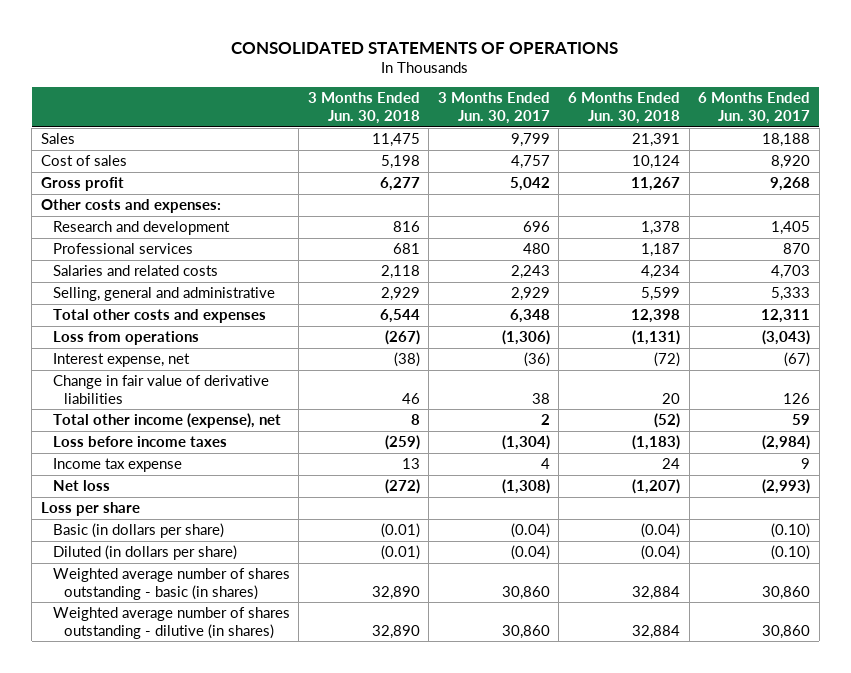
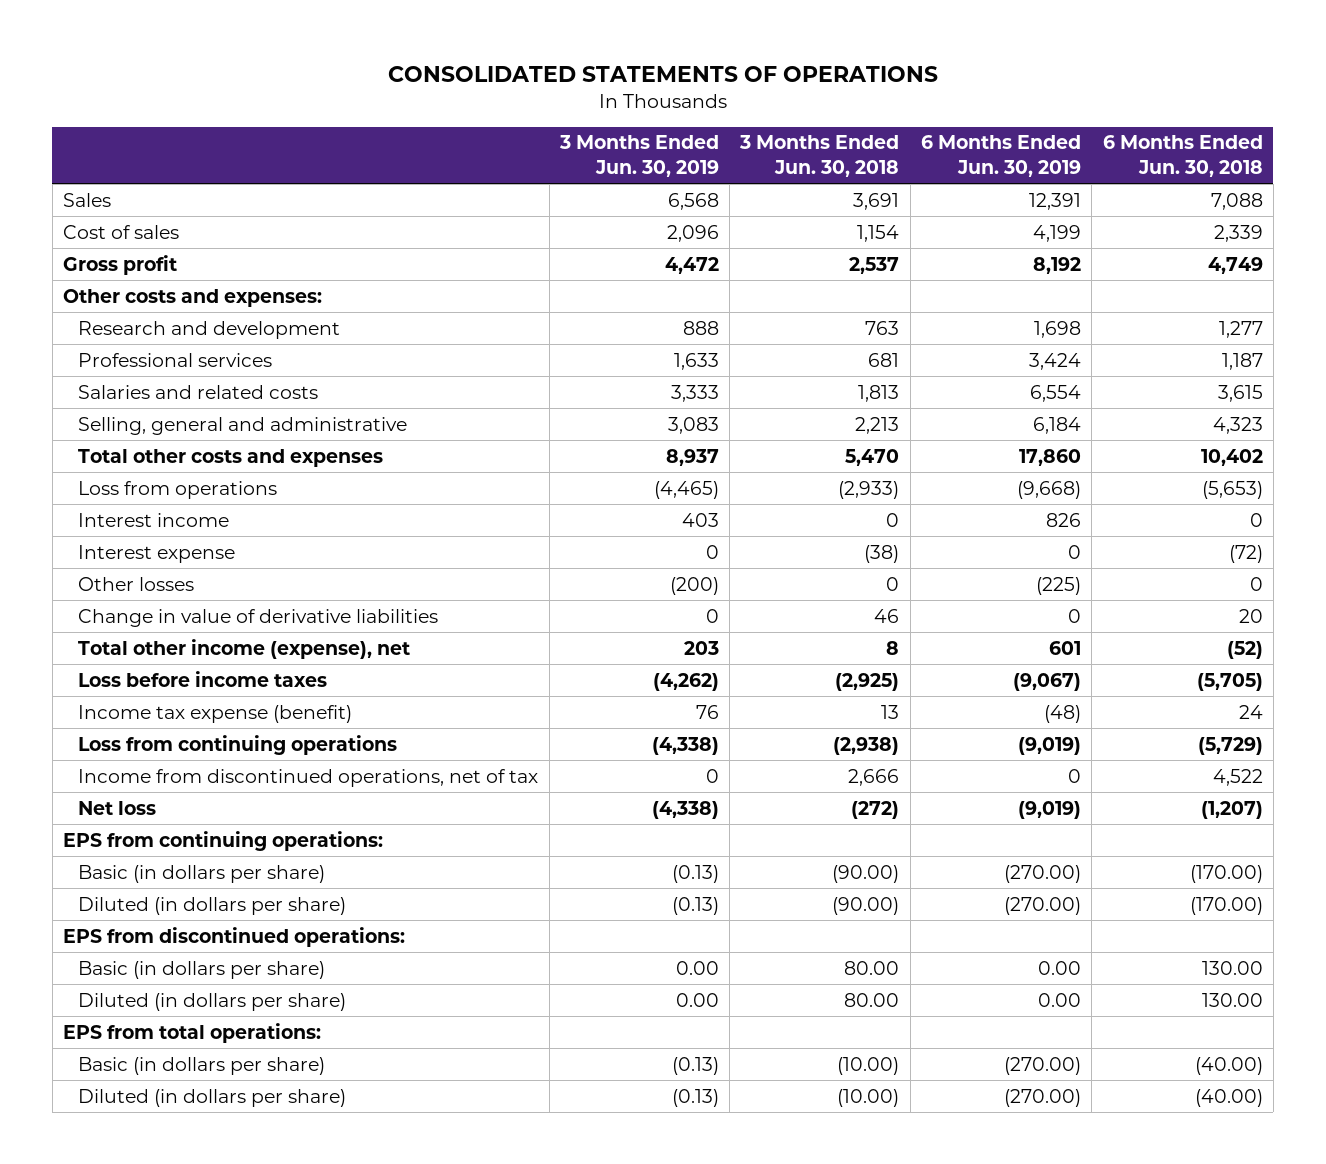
[437,92,550,124] 3 Months Ended Jun. 30, 2017 -> none
[698,92,811,124] 6 Months Ended Jun. 30, 2017 -> none
none -> [558,135,719,178] 3 Months Ended Jun. 30, 2019
none -> [921,135,1082,178] 6 Months Ended Jun. 30, 2019
[371,133,420,148] 11,475 -> [853,192,900,210] 3,691
[631,133,680,148] 21,391 -> [1210,192,1263,210] 7,088
[380,155,420,170] 5,198 -> [857,224,900,242] 1,154
[631,155,680,170] 10,124 -> [1213,224,1263,242] 2,339
[379,177,420,192] 6,277 -> [849,256,900,274] 2,537
[630,177,680,192] 11,267 -> [1207,256,1263,274] 4,749
[392,221,420,233] 816 -> [865,320,900,335] 763
[640,221,680,236] 1,378 -> [1218,320,1263,338] 1,277
[380,265,420,280] 2,118 -> [858,384,900,402] 1,813
[640,265,680,280] 4,234 -> [1217,384,1263,402] 3,615
[380,287,420,302] 2,929 -> [855,416,900,434] 2,213
[640,287,680,302] 5,599 -> [1212,416,1263,434] 4,323
[379,309,420,324] 6,544 -> [845,448,900,466] 5,470
[630,309,680,324] 12,398 -> [1200,448,1263,466] 10,402
[384,330,420,346] (267) -> [838,480,900,499] (2,933)
[631,330,680,346] (1,131) -> [1201,480,1263,499] (5,653)
none -> [78,512,230,527] Interest income
[52,353,190,368] Interest expense, net -> [78,544,236,563] Interest expense
none -> [78,576,195,591] Other losses
[52,375,269,404] Change in fair value of derivative liabilities -> [78,608,439,627] Change in value of derivative liabilities
[384,435,420,451] (259) -> [835,672,900,691] (2,925)
[631,435,680,451] (1,183) -> [1196,672,1263,691] (5,705)
[52,458,182,473] Income tax expense -> [78,704,353,723] Income tax expense (benefit)
none -> [78,734,398,755] Loss from continuing operations
none -> [78,768,539,787] Income from discontinued operations, net of tax
[52,568,290,600] Weighted average number of shares outstanding - basic (in shares) -> none
[52,607,290,639] Weighted average number of shares outstanding - dilutive (in shares) -> none
[40,502,140,517] Loss per share -> [62,830,383,851] EPS from continuing operations:
[380,523,420,539] (0.01) -> [832,864,900,883] (90.00)
[640,523,680,539] (0.04) -> [1189,864,1263,883] (170.00)
[380,545,420,561] (0.01) -> [832,896,900,915] (90.00)
[640,545,680,561] (0.04) -> [1189,896,1263,915] (170.00)
none -> [62,926,405,947] EPS from discontinued operations:
none -> [78,960,326,979] Basic (in dollars per share)
none -> [78,992,347,1011] Diluted (in dollars per share)
none -> [62,1022,321,1043] EPS from total operations:
none -> [78,1056,326,1075] Basic (in dollars per share)
none -> [78,1088,347,1107] Diluted (in dollars per share)

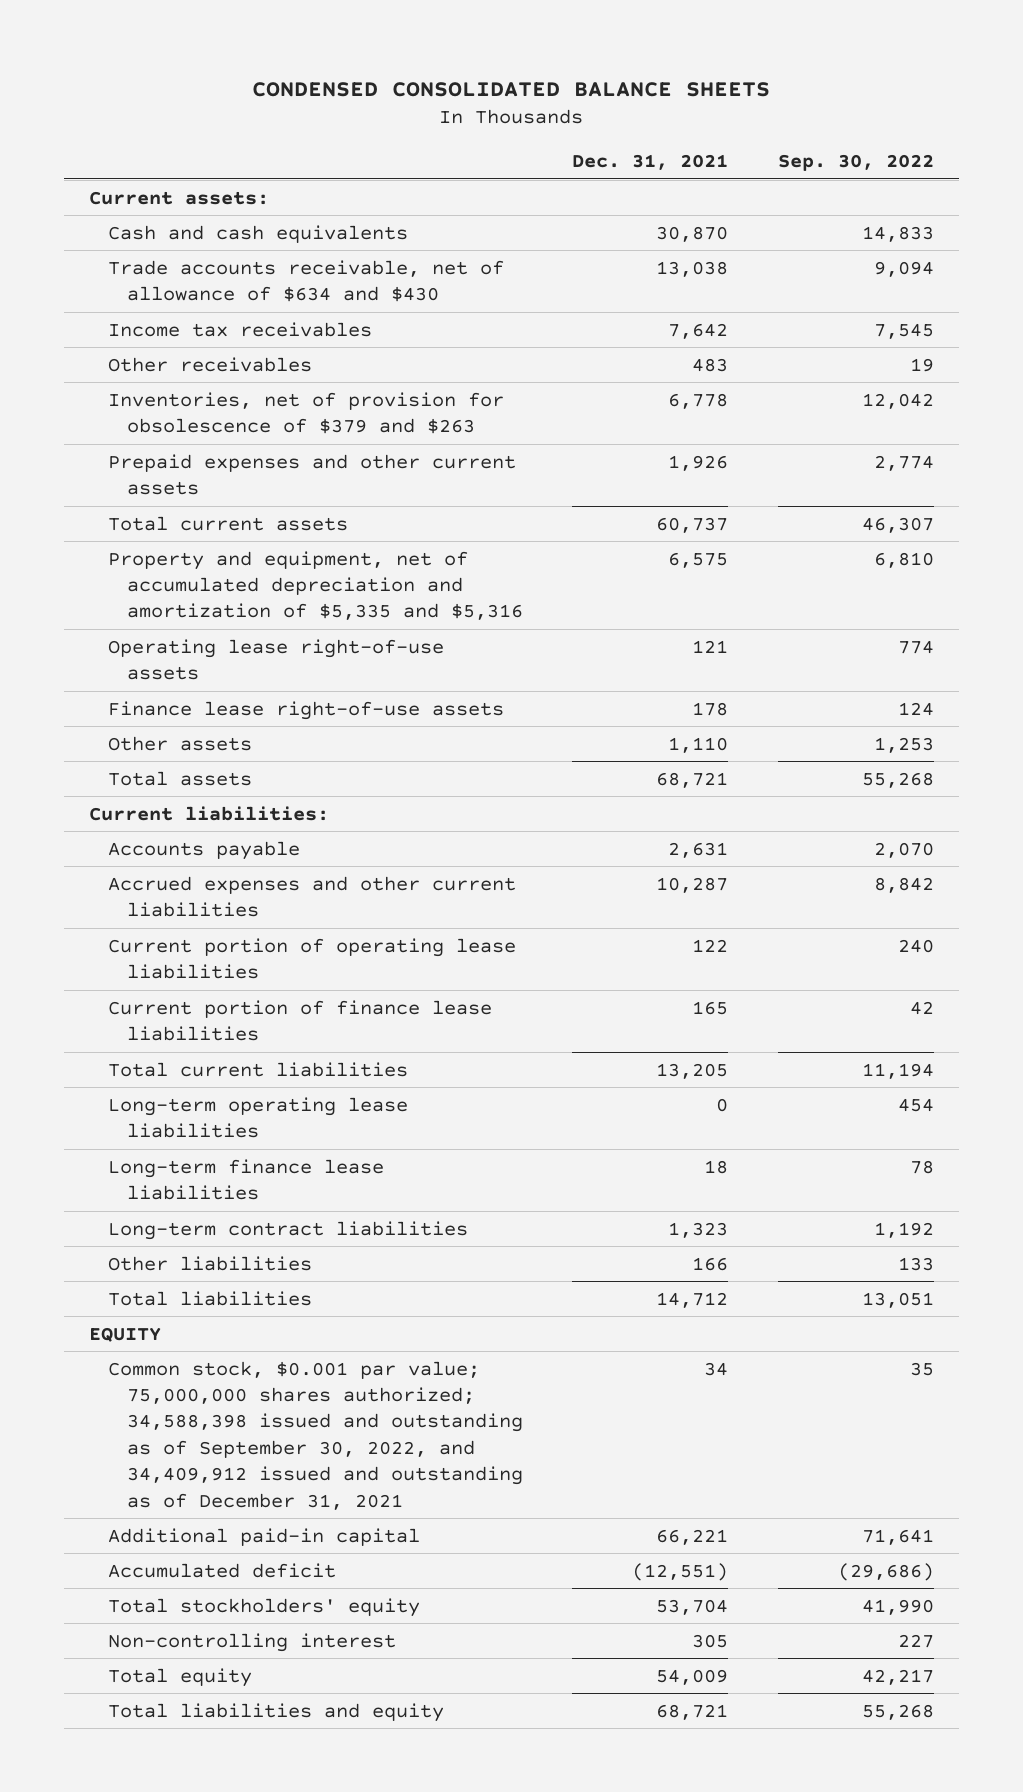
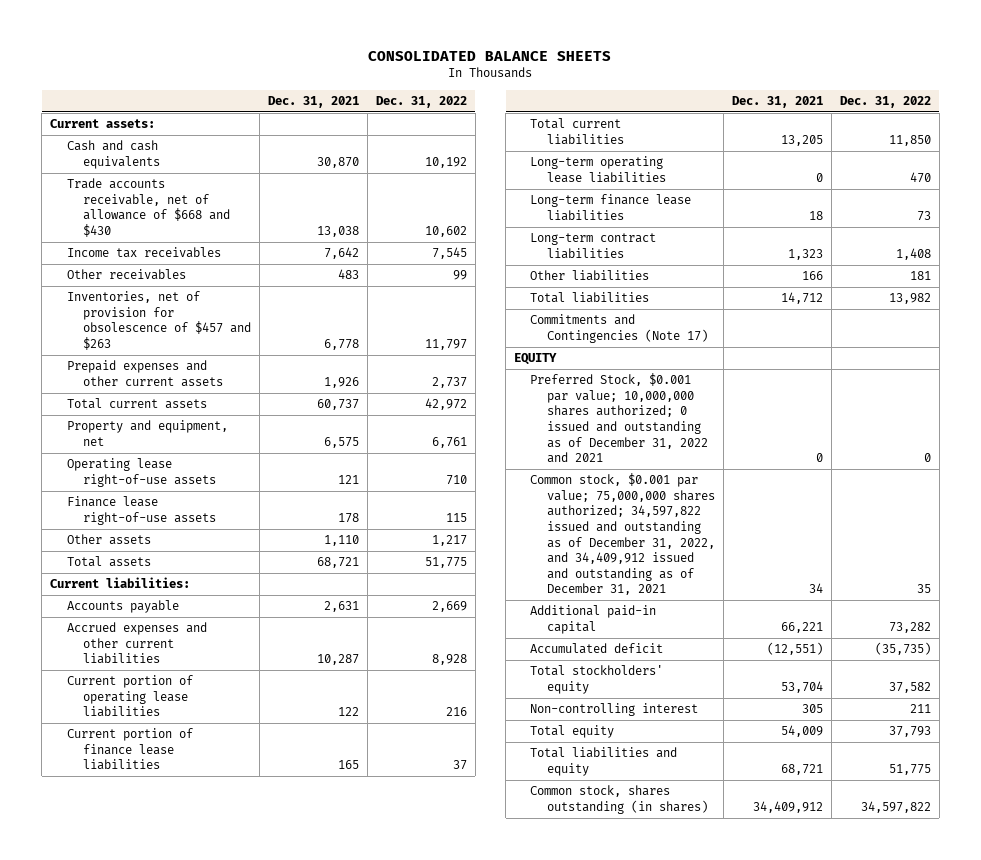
[252,81,771,97] CONDENSED CONSOLIDATED BALANCE SHEETS -> [368,50,612,61] CONSOLIDATED BALANCE SHEETS
[778,154,935,172] Sep. 30, 2022 -> none
none -> [375,95,467,108] Dec. 31, 2022
[107,259,504,302] Trade accounts receivable, net of allowance of $634 and $430 -> [66,178,230,238] Trade accounts receivable, net of allowance of $668 and $430
[107,391,504,434] Inventories, net of provision for obsolescence of $379 and $263 -> [66,291,251,351] Inventories, net of provision for obsolescence of $457 and $263
[107,550,523,621] Property and equipment, net of accumulated depreciation and amortization of $5,335 and $5,316 -> [66,420,228,446] Property and equipment, net
none -> [530,314,708,343] Commitments and Contingencies (Note 17)
none -> [530,373,708,464] Preferred Stock, $0.001 par value; 10,000,000 shares authorized; 0 issued and outstanding as of December 31, 2022 and 2021
[107,1360,523,1510] Common stock, $0.001 par value; 75,000,000 shares authorized; 34,588,398 issued and outstanding as of September 30, 2022, and 34,409,912 issued and outstanding as of December 31, 2021 -> [530,473,715,596] Common stock, $0.001 par value; 75,000,000 shares authorized; 34,597,822 issued and outstanding as of December 31, 2022, and 34,409,912 issued and outstanding as of December 31, 2021
none -> [530,785,708,814] Common stock, shares outstanding (in shares)

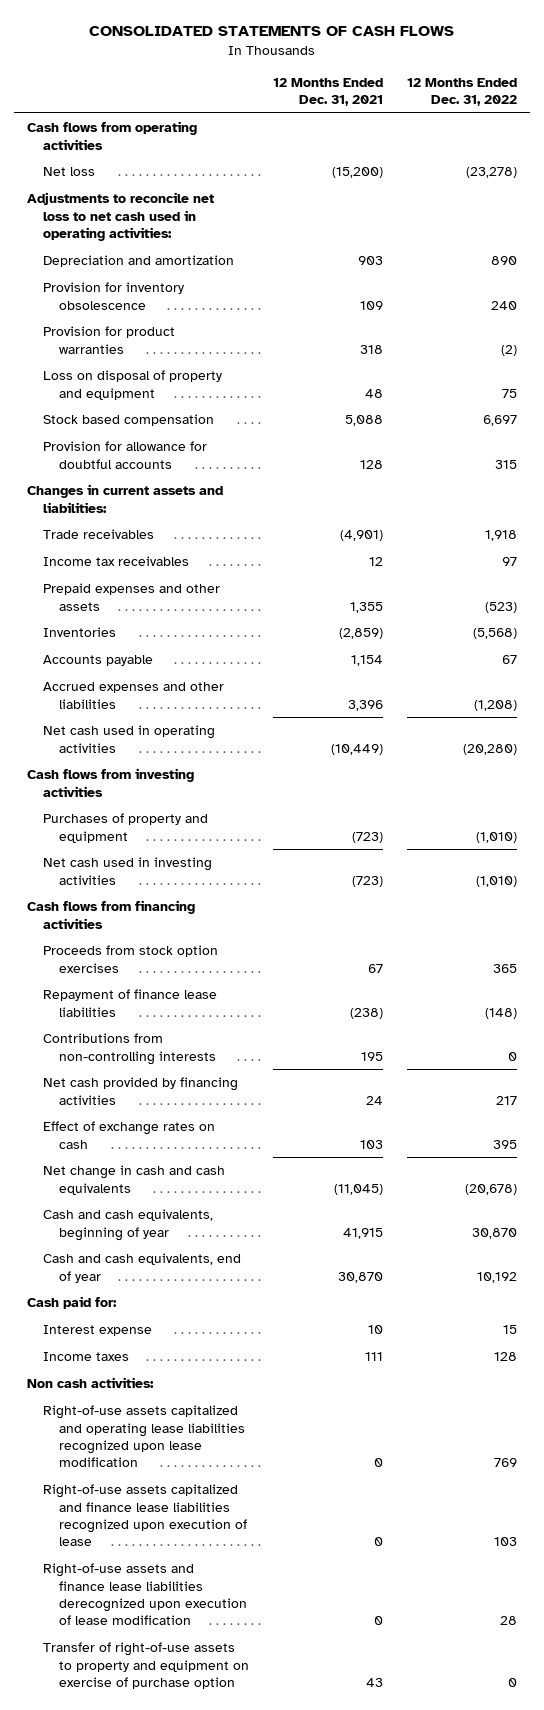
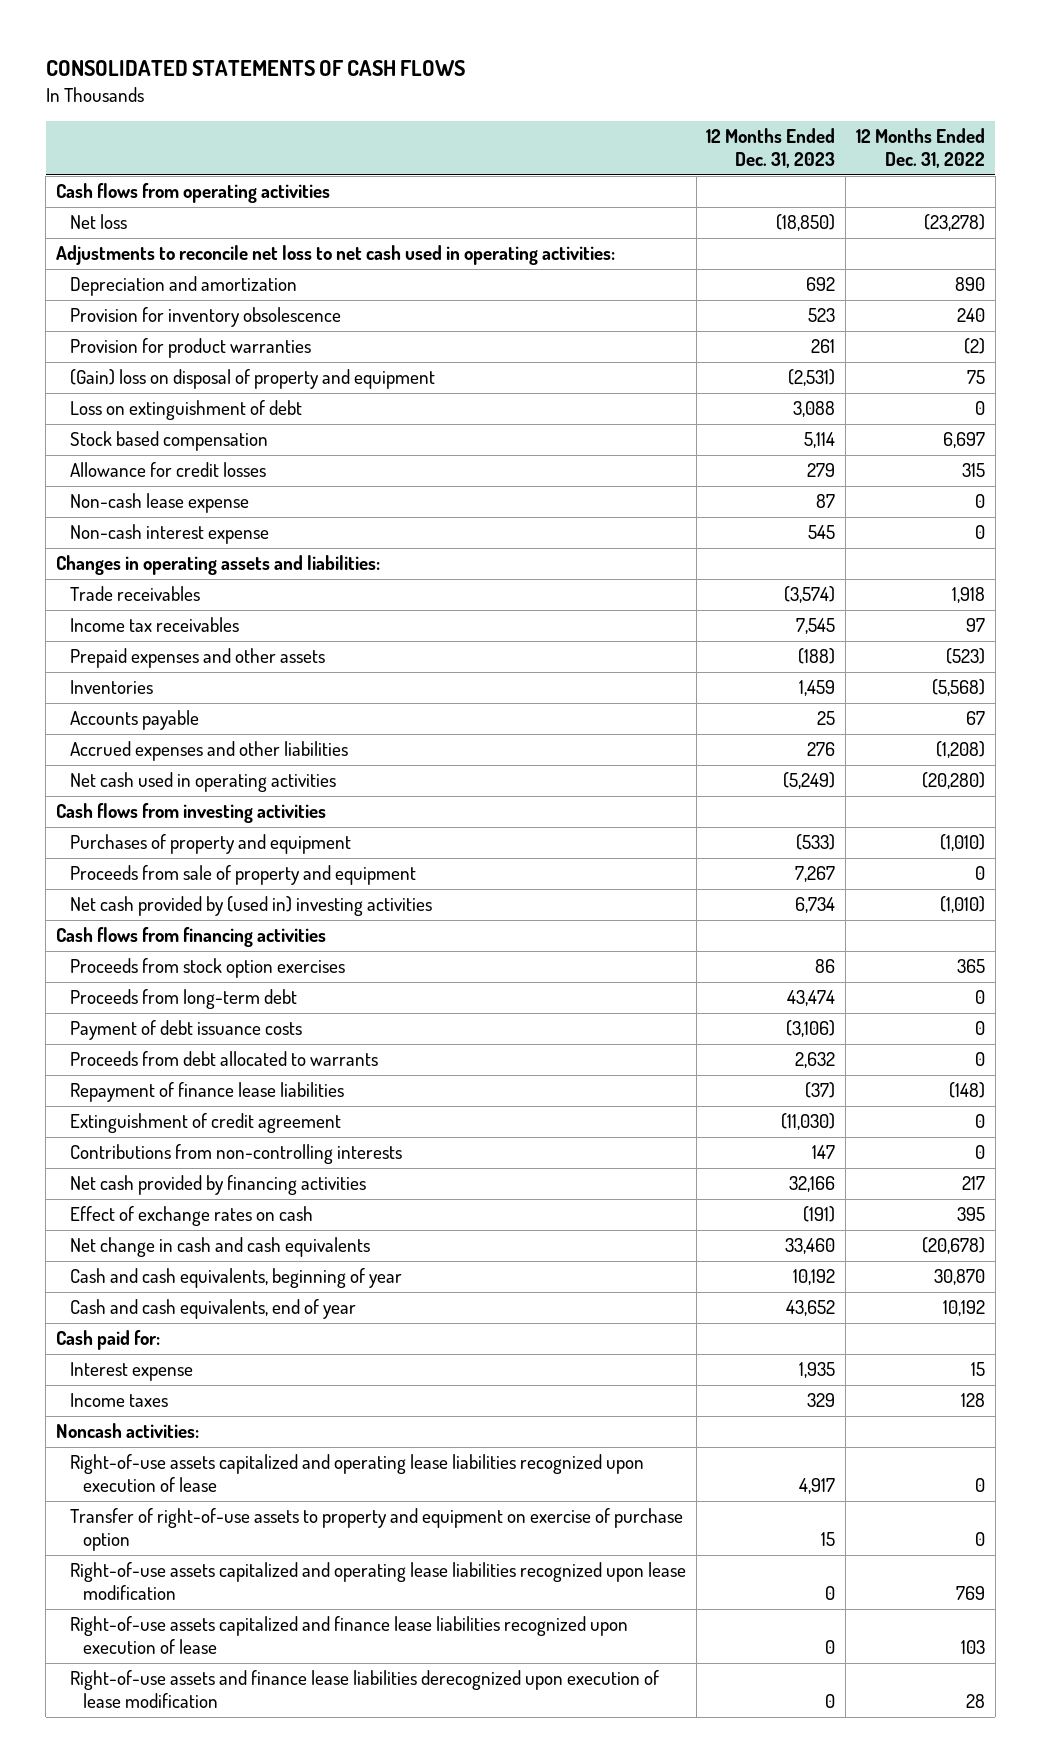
[272,77,383,107] 12 Months Ended Dec. 31, 2021 -> none
none -> [706,128,836,169] 12 Months Ended Dec. 31, 2023
[42,370,222,400] Loss on disposal of property and equipment -> [69,369,435,390] (Gain) loss on disposal of property and equipment
none -> [69,400,302,421] Loss on extinguishment of debt
[42,441,207,469] Provision for allowance for doubtful accounts -> [69,462,266,478] Allowance for credit losses
none -> [69,493,249,514] Non-cash lease expense
none -> [69,524,269,545] Non-cash interest expense
[26,484,223,513] Changes in current assets and liabilities: -> [56,555,381,576] Changes in operating assets and liabilities:
none -> [69,865,416,886] Proceeds from sale of property and equipment
[42,857,212,885] Net cash used in investing activities -> [69,896,432,917] Net cash provided by (used in) investing activities
none -> [69,989,297,1010] Proceeds from long-term debt
none -> [69,1020,302,1041] Payment of debt issuance costs
none -> [69,1051,378,1067] Proceeds from debt allocated to warrants
none -> [69,1113,341,1134] Extinguishment of credit agreement
[26,1377,154,1389] Non cash activities: -> [56,1423,200,1439] Noncash activities:
none -> [69,1454,644,1493] Right-of-use assets capitalized and operating lease liabilities recognized upon execution of lease
[42,1642,249,1689] Transfer of right-of-use assets to property and equipment on exercise of purchase option -> [69,1508,683,1552] Transfer of right-of-use assets to property and equipment on exercise of purchase option

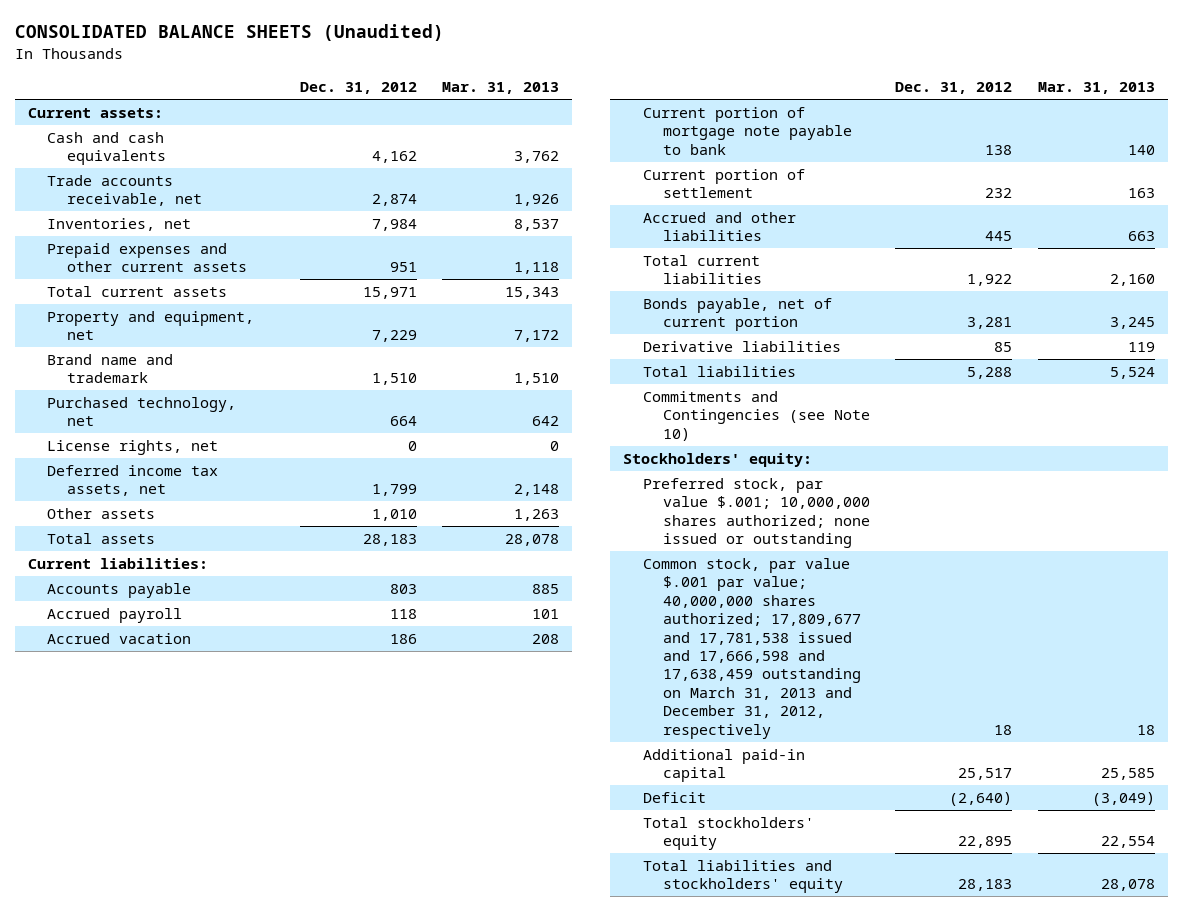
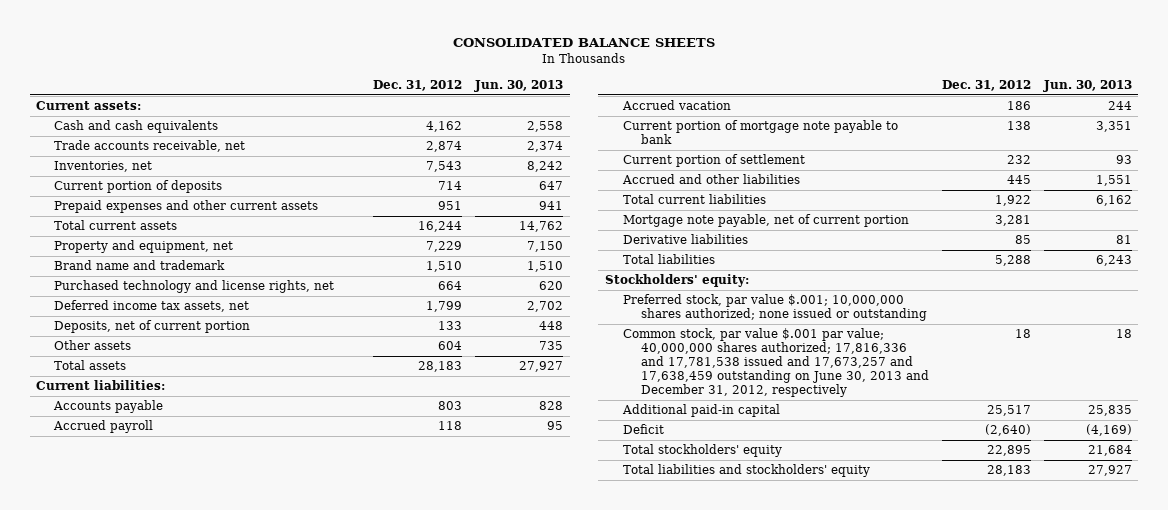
[14,24,444,42] CONSOLIDATED BALANCE SHEETS (Unaudited) -> [452,38,715,48] CONSOLIDATED BALANCE SHEETS
[442,82,560,95] Mar. 31, 2013 -> none
none -> [474,79,564,92] Jun. 30, 2013
[371,219,417,232] 7,984 -> [426,161,463,173] 7,543
none -> [54,180,223,194] Current portion of deposits
[362,287,417,300] 15,971 -> [418,221,463,233] 16,244
[47,440,219,456] License rights, net -> none
[47,397,237,427] Purchased technology, net -> [54,280,335,294] Purchased technology and license rights, net
none -> [54,320,251,334] Deposits, net of current portion
[371,509,417,522] 1,010 -> [438,341,463,351] 604
[642,298,832,332] Bonds payable, net of current portion -> [622,214,909,228] Mortgage note payable, net of current portion
[642,391,870,441] Commitments and Contingencies (see Note 10) -> none
[642,558,861,739] Common stock, par value $.001 par value; 40,000,000 shares authorized; 17,809,677 and 17,781,538 issued and 17,666,598 and 17,638,459 outstanding on March 31, 2013 and December 31, 2012, respectively -> [622,328,929,397] Common stock, par value $.001 par value; 40,000,000 shares authorized; 17,816,336 and 17,781,538 issued and 17,673,257 and 17,638,459 outstanding on June 30, 2013 and December 31, 2012, respectively

